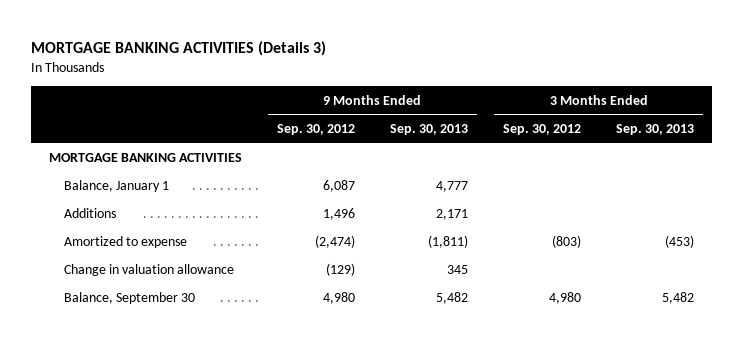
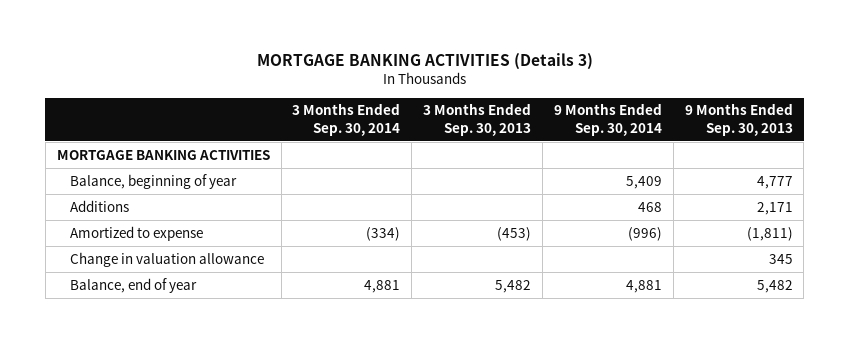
[276,123,355,135] Sep. 30, 2012 -> none
[503,123,582,135] Sep. 30, 2012 -> none
none -> [292,103,401,136] 3 Months Ended Sep. 30, 2014
none -> [553,103,662,136] 9 Months Ended Sep. 30, 2014
[63,179,169,192] Balance, January 1 -> [70,173,238,189] Balance, beginning of year
[63,291,195,304] Balance, September 30 -> [70,277,198,293] Balance, end of year

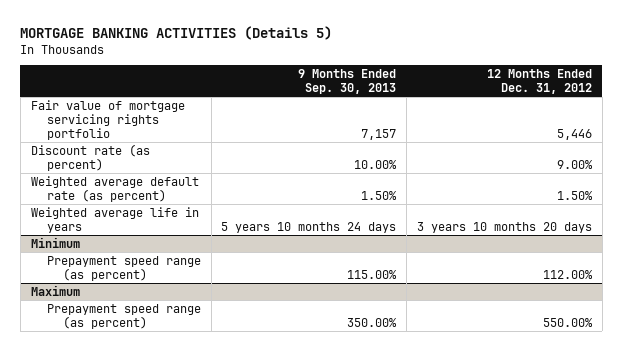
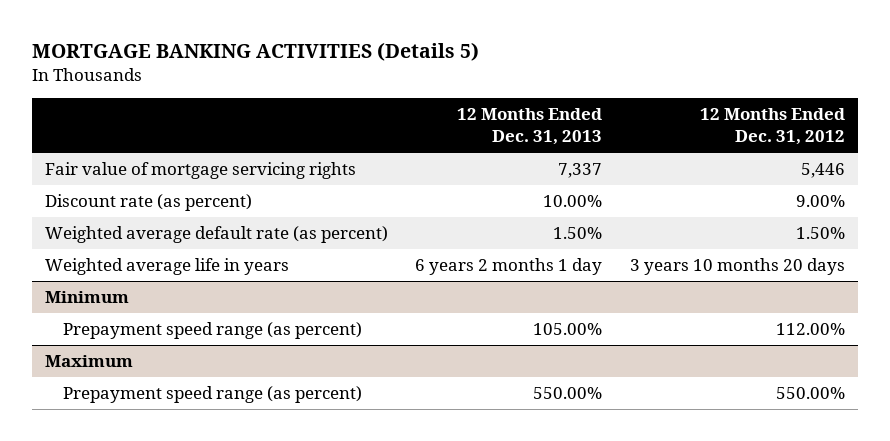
[298,69,397,95] 9 Months Ended Sep. 30, 2013 -> none
none -> [457,108,603,146] 12 Months Ended Dec. 31, 2013
[30,99,185,140] Fair value of mortgage servicing rights portfolio -> [45,162,357,180] Fair value of mortgage servicing rights

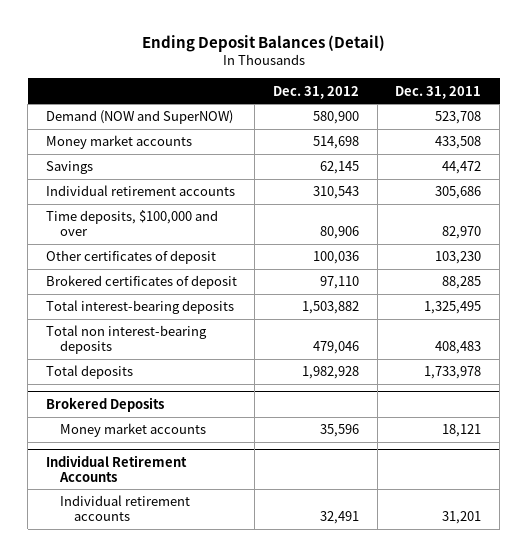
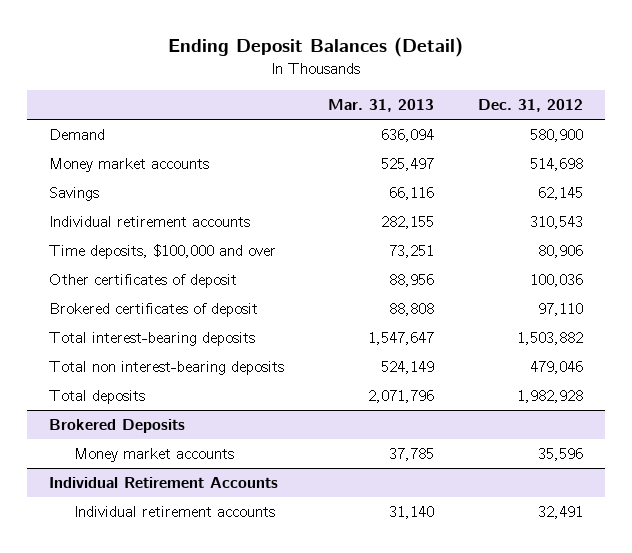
[395,85,482,99] Dec. 31, 2011 -> none
none -> [328,99,435,113] Mar. 31, 2013
[45,110,233,125] Demand (NOW and SuperNOW) -> [48,129,105,141] Demand

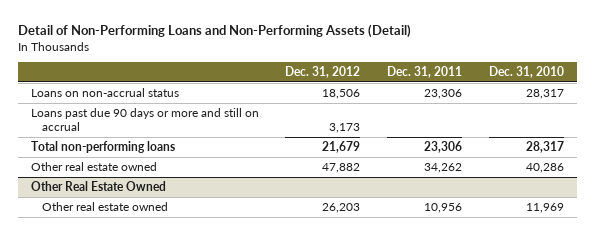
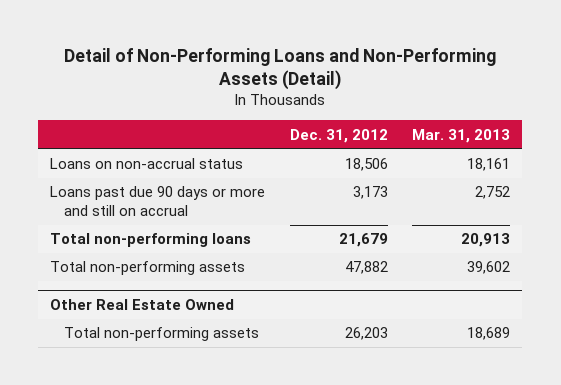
[387,66,463,79] Dec. 31, 2011 -> none
[488,66,564,79] Dec. 31, 2010 -> none
none -> [412,128,511,143] Mar. 31, 2013
[30,161,157,171] Other real estate owned -> [50,261,246,276] Total non-performing assets
[42,201,169,211] Other real estate owned -> [63,327,259,342] Total non-performing assets

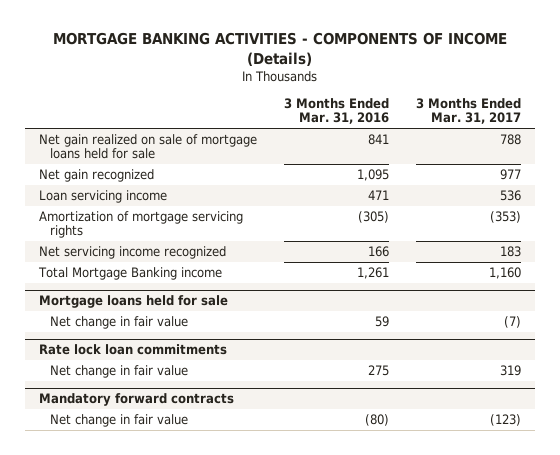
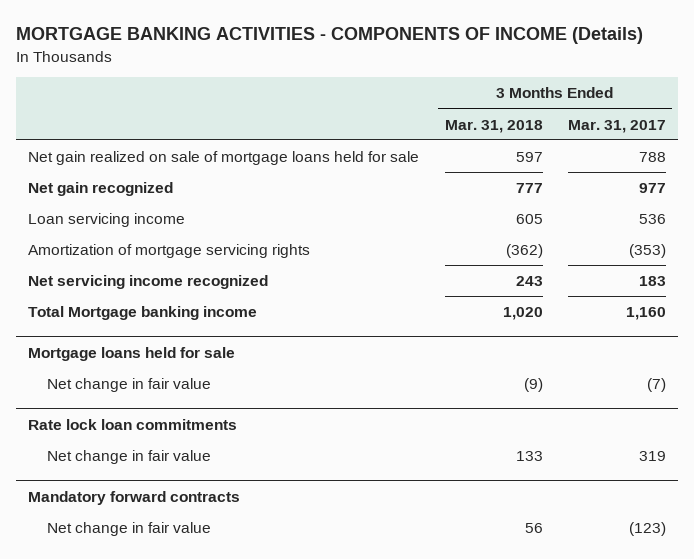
[284,97,390,125] 3 Months Ended Mar. 31, 2016 -> none
none -> [444,119,543,133] Mar. 31, 2018
[37,266,222,280] Total Mortgage Banking income -> [28,306,258,321] Total Mortgage banking income

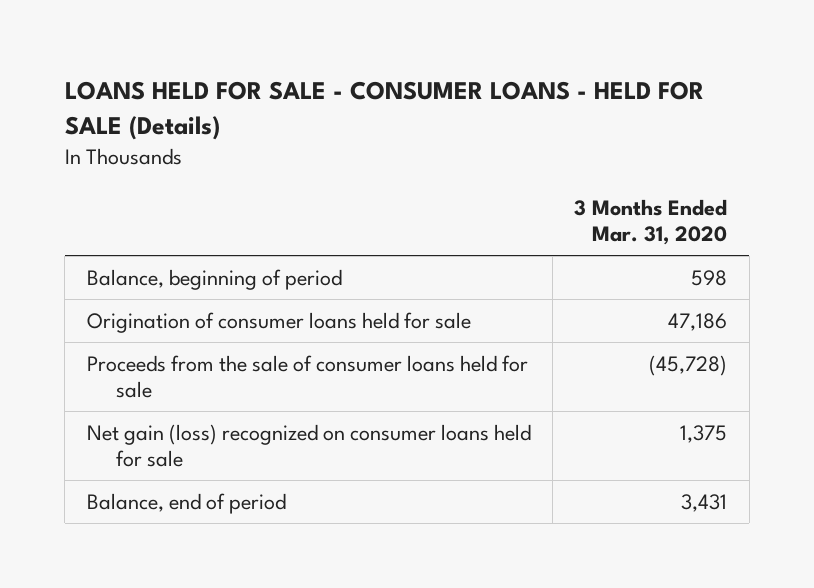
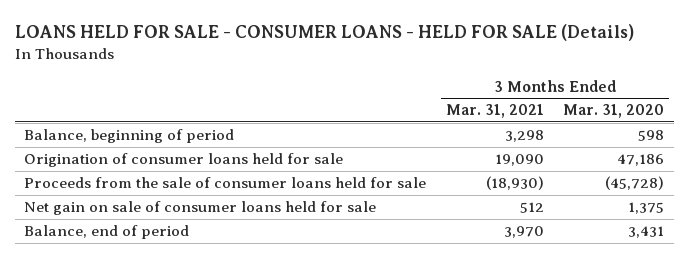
none -> [445,104,544,119] Mar. 31, 2021
[86,423,531,467] Net gain (loss) recognized on consumer loans held for sale -> [24,201,377,216] Net gain on sale of consumer loans held for sale

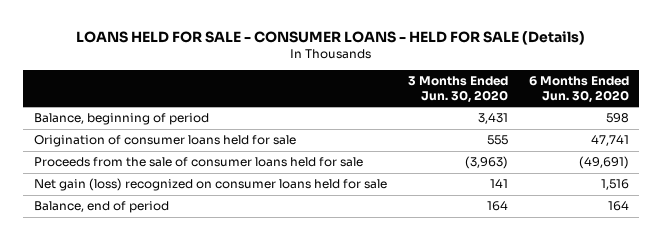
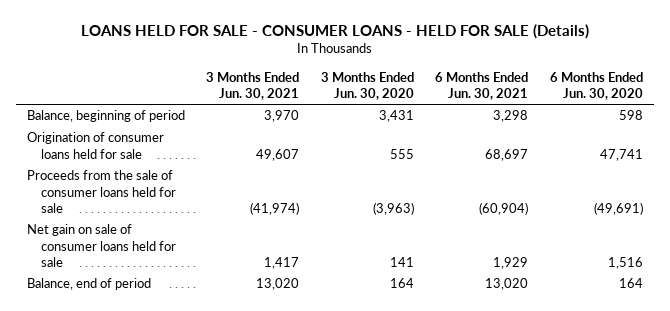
none -> [206,71,300,101] 3 Months Ended Jun. 30, 2021
none -> [435,71,529,101] 6 Months Ended Jun. 30, 2021
[33,178,387,192] Net gain (loss) recognized on consumer loans held for sale -> [26,224,176,268] Net gain on sale of consumer loans held for sale

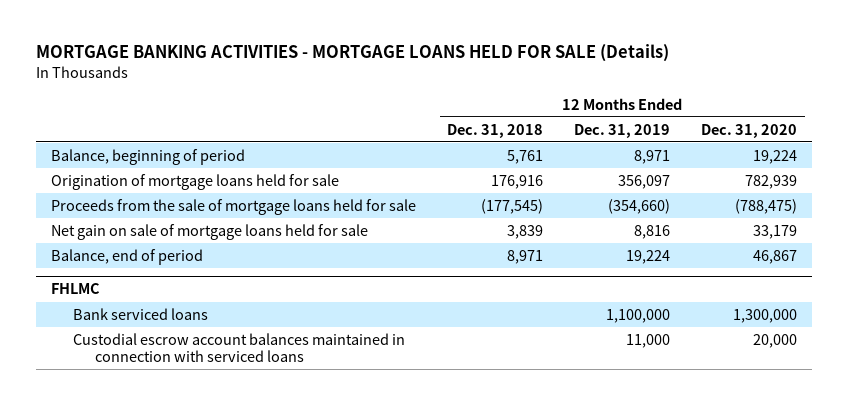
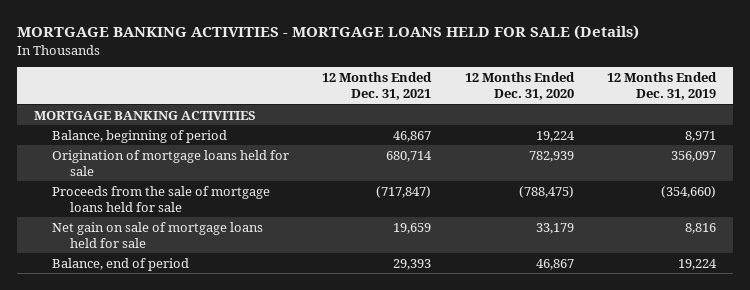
[447,123,544,138] Dec. 31, 2018 -> none
none -> [322,72,433,101] 12 Months Ended Dec. 31, 2021
none -> [33,110,256,120] MORTGAGE BANKING ACTIVITIES
[51,283,101,295] FHLMC -> none
[73,307,209,320] Bank serviced loans -> none
[73,332,406,363] Custodial escrow account balances maintained in connection with serviced loans -> none

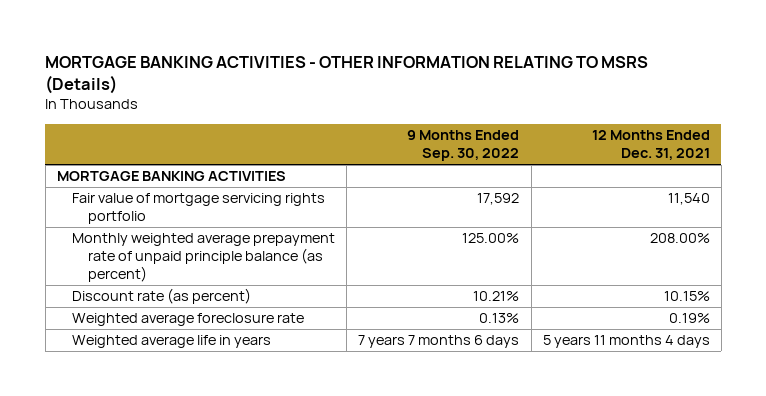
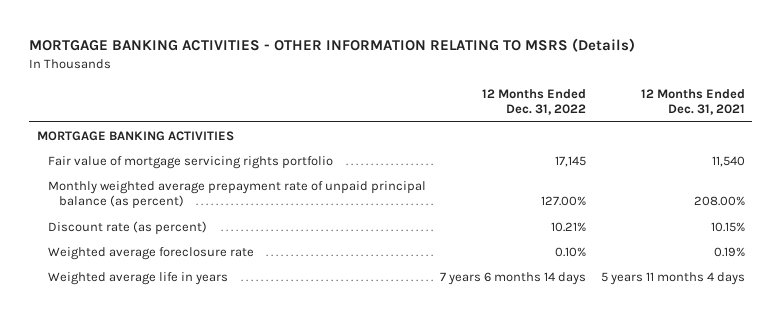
[407,130,520,162] 9 Months Ended Sep. 30, 2022 -> none
none -> [482,88,587,116] 12 Months Ended Dec. 31, 2022
[72,233,336,283] Monthly weighted average prepayment rate of unpaid principle balance (as percent) -> [47,180,426,210] Monthly weighted average prepayment rate of unpaid principal balance (as percent)

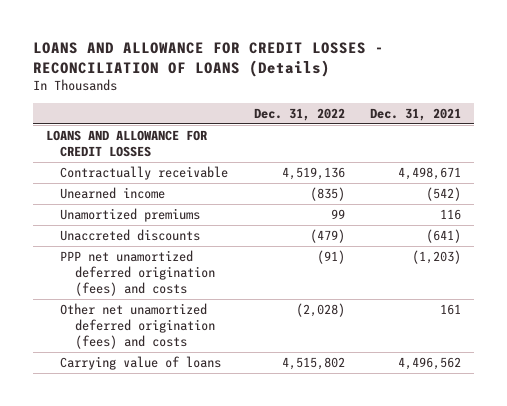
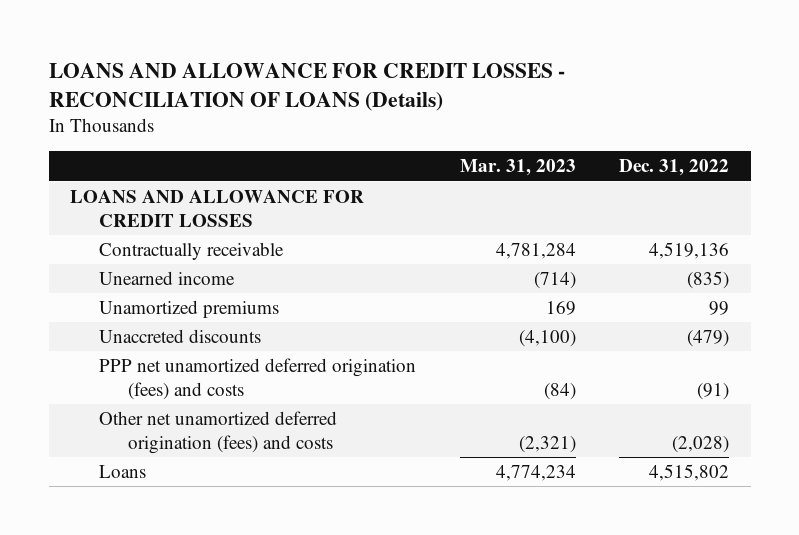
[370,107,462,121] Dec. 31, 2021 -> none
none -> [459,159,576,177] Mar. 31, 2023
[60,355,222,370] Carrying value of loans -> [99,464,147,478] Loans

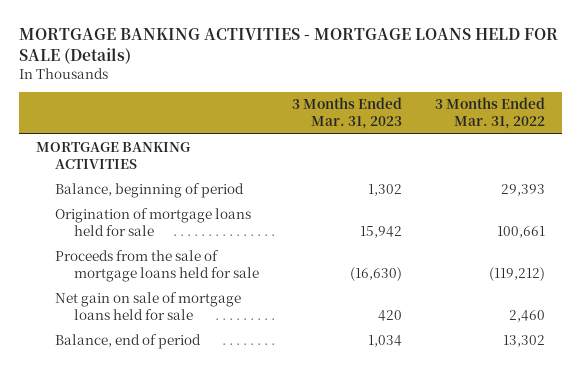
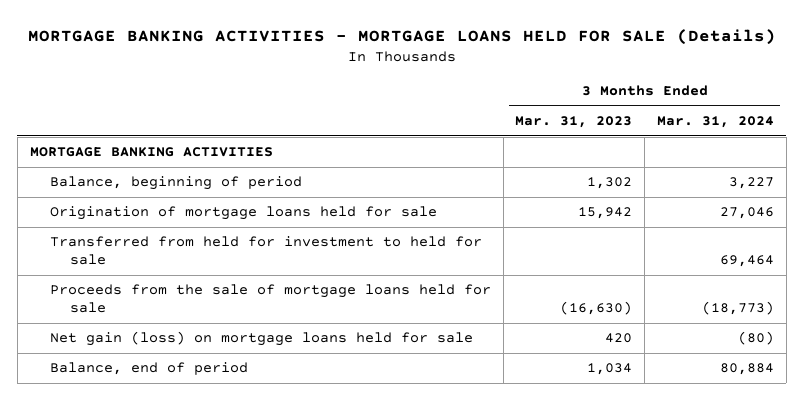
[435,97,546,130] 3 Months Ended Mar. 31, 2022 -> none
none -> [656,116,774,129] Mar. 31, 2024
none -> [49,236,482,266] Transferred from held for investment to held for sale
[54,292,241,321] Net gain on sale of mortgage loans held for sale -> [49,331,473,347] Net gain (loss) on mortgage loans held for sale

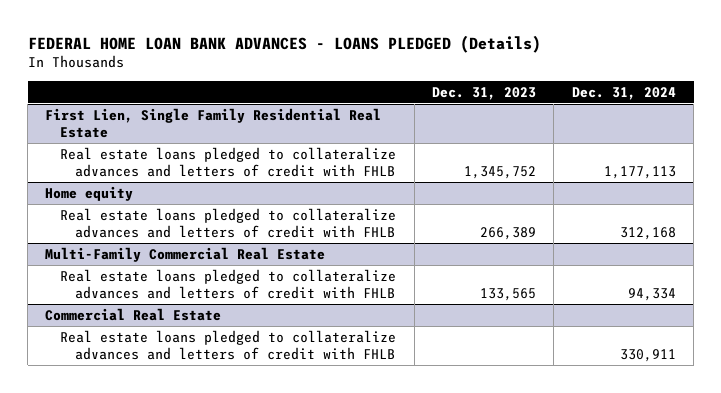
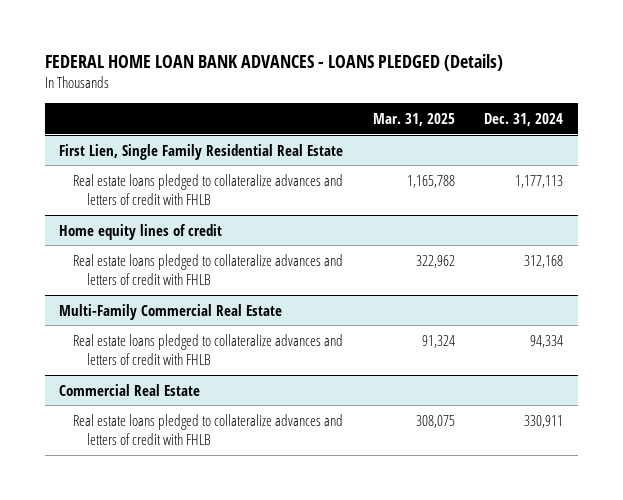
[432,86,537,100] Dec. 31, 2023 -> none
none -> [372,113,455,127] Mar. 31, 2025
[45,185,134,201] Home equity -> [59,223,223,240] Home equity lines of credit

